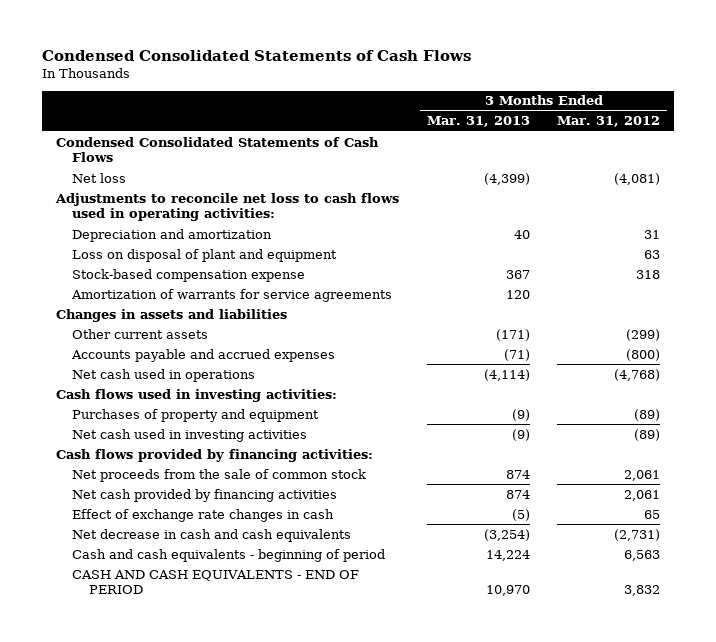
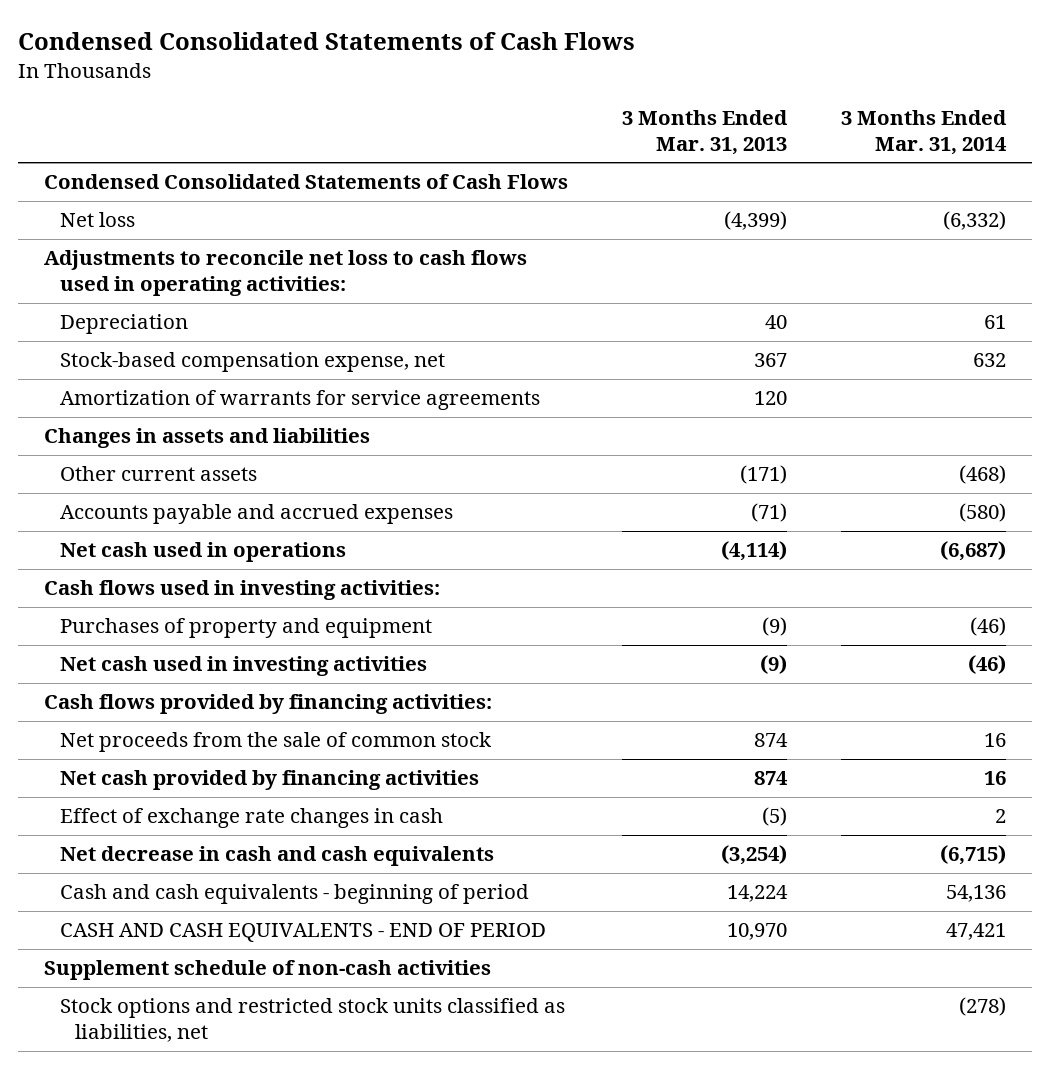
[557,116,661,128] Mar. 31, 2012 -> none
none -> [840,109,1007,155] 3 Months Ended Mar. 31, 2014
[72,248,338,262] Loss on disposal of plant and equipment -> none
[72,228,273,242] Depreciation and amortization -> [59,314,188,335] Depreciation
[72,268,306,282] Stock-based compensation expense -> [59,352,445,373] Stock-based compensation expense, net
none -> [44,960,492,981] Supplement schedule of non-cash activities
none -> [59,998,565,1043] Stock options and restricted stock units classified as liabilities, net

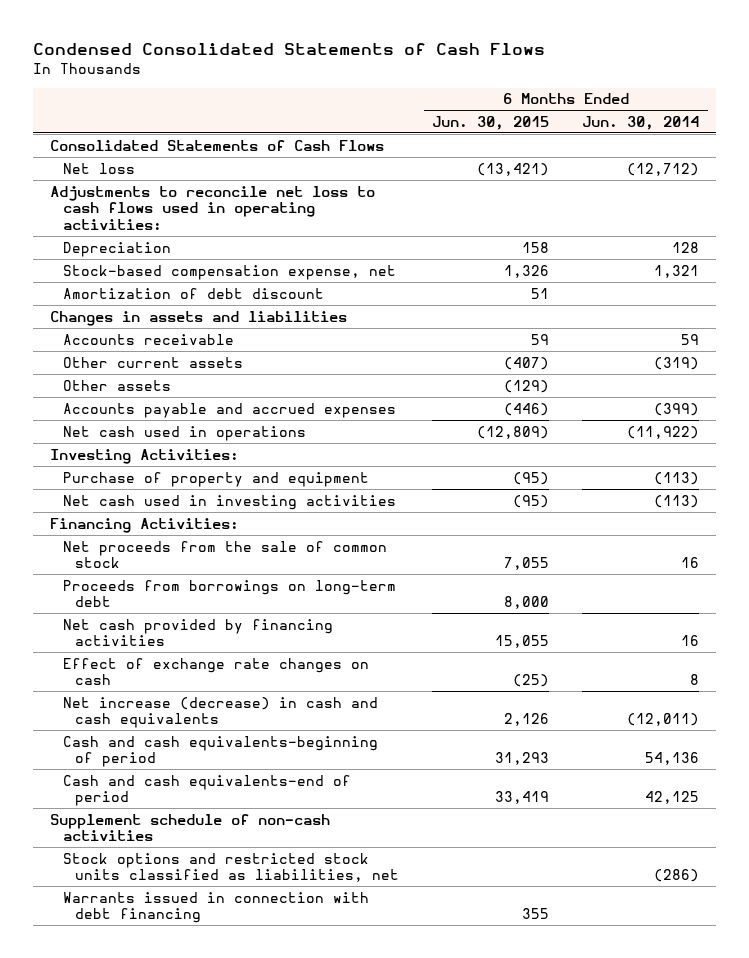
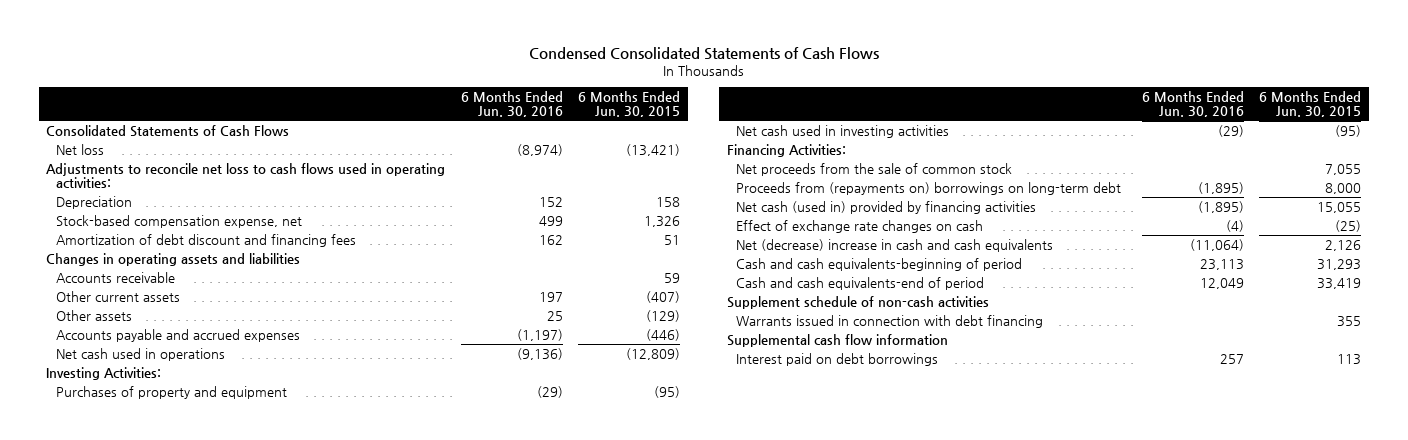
[582,115,700,130] Jun. 30, 2014 -> none
none -> [460,90,563,118] 6 Months Ended Jun. 30, 2016
[62,287,324,299] Amortization of debt discount -> [55,233,356,247] Amortization of debt discount and financing fees
[49,310,347,326] Changes in assets and liabilities -> [46,252,301,266] Changes in operating assets and liabilities
[62,471,369,487] Purchase of property and equipment -> [55,385,287,399] Purchases of property and equipment
[62,579,396,608] Proceeds from borrowings on long-term debt -> [736,181,1122,195] Proceeds from (repayments on) borrowings on long-term debt
[62,618,333,647] Net cash provided by financing activities -> [736,200,1037,214] Net cash (used in) provided by financing activities
[62,696,378,729] Net increase (decrease) in cash and cash equivalents -> [736,238,1054,252] Net (decrease) increase in cash and cash equivalents
[62,852,400,883] Stock options and restricted stock units classified as liabilities, net -> none
none -> [727,333,949,347] Supplemental cash flow information
none -> [736,352,939,366] Interest paid on debt borrowings

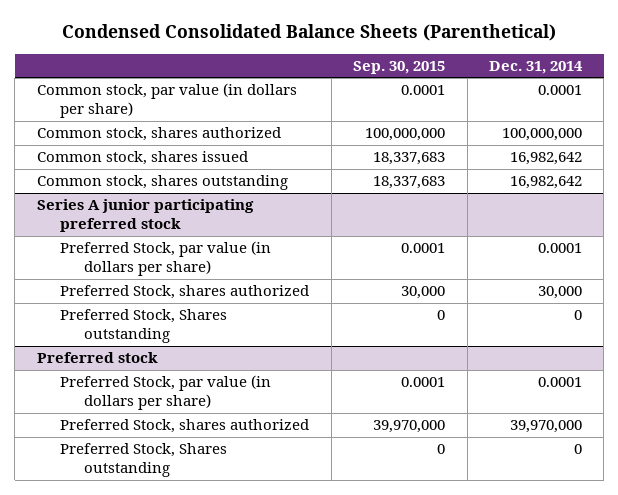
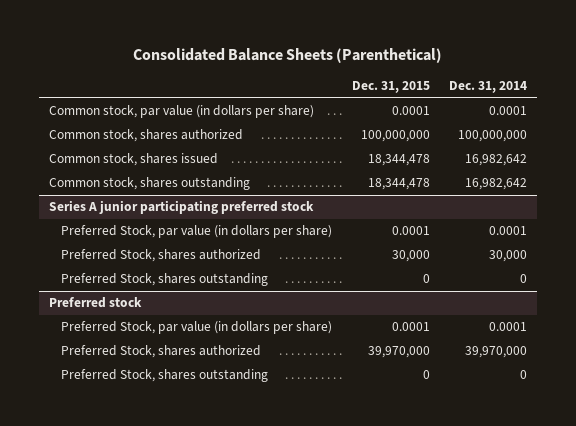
[62,24,557,42] Condensed Consolidated Balance Sheets (Parenthetical) -> [133,48,443,64] Consolidated Balance Sheets (Parenthetical)
[353,60,446,74] Sep. 30, 2015 -> none
none -> [351,81,430,94] Dec. 31, 2015
[60,309,228,344] Preferred Stock, Shares outstanding -> [60,273,268,287] Preferred Stock, shares outstanding
[60,443,228,478] Preferred Stock, Shares outstanding -> [60,369,268,383] Preferred Stock, shares outstanding

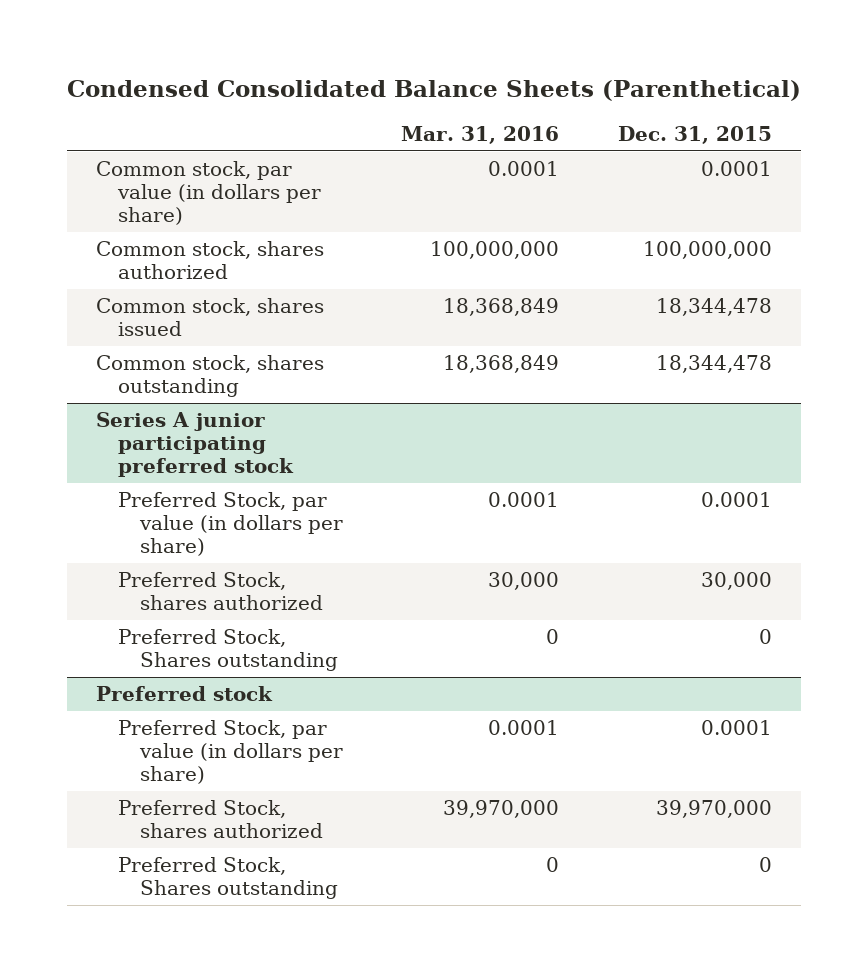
[133,48,443,64] Consolidated Balance Sheets (Parenthetical) -> [66,80,801,102] Condensed Consolidated Balance Sheets (Parenthetical)
[449,81,528,94] Dec. 31, 2014 -> none
none -> [401,126,560,145] Mar. 31, 2016
[60,273,268,287] Preferred Stock, shares outstanding -> [117,629,338,672] Preferred Stock, Shares outstanding
[60,369,268,383] Preferred Stock, shares outstanding -> [117,857,338,900] Preferred Stock, Shares outstanding

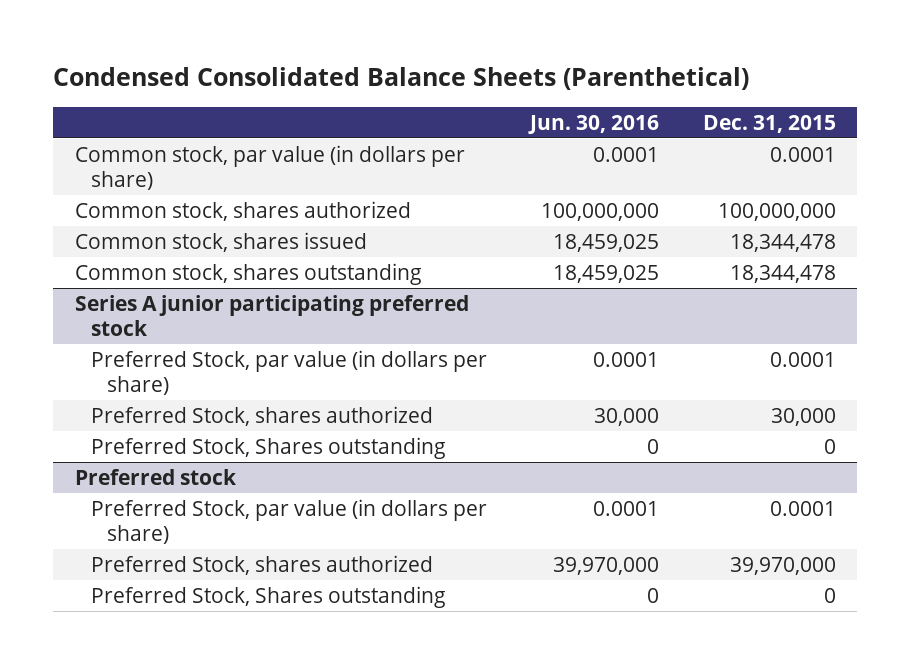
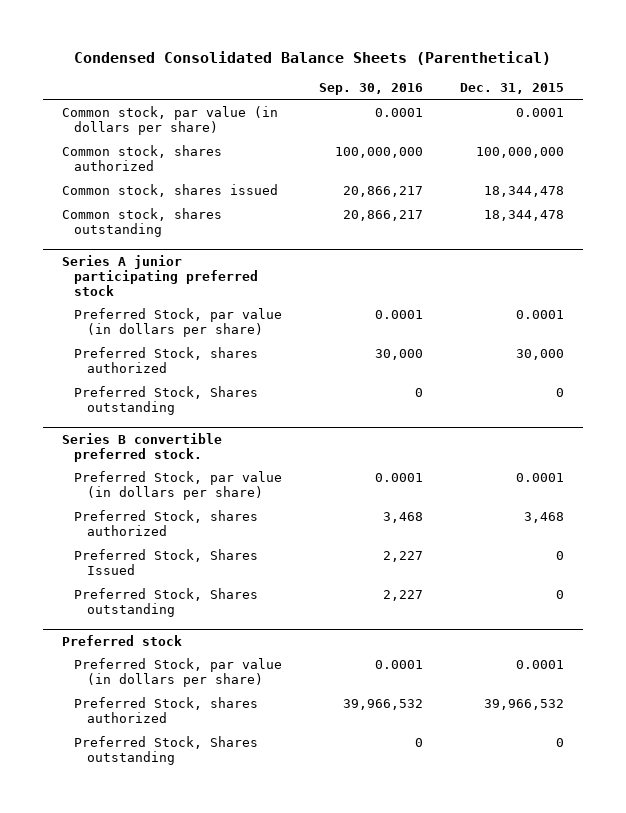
[528,114,660,134] Jun. 30, 2016 -> none
none -> [319,83,424,96] Sep. 30, 2016
none -> [61,432,222,463] Series B convertible preferred stock.
none -> [74,471,283,501] Preferred Stock, par value (in dollars per share)
none -> [74,510,259,537] Preferred Stock, shares authorized
none -> [74,549,259,576] Preferred Stock, Shares Issued
none -> [74,588,259,618] Preferred Stock, Shares outstanding
[729,556,836,575] 39,970,000 -> [484,699,565,711] 39,966,532

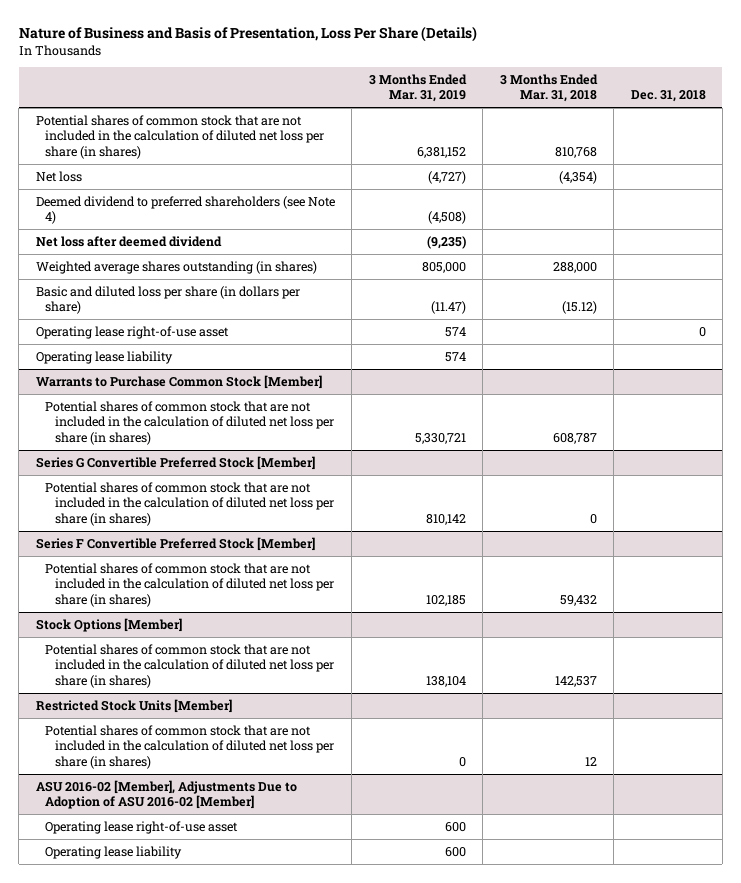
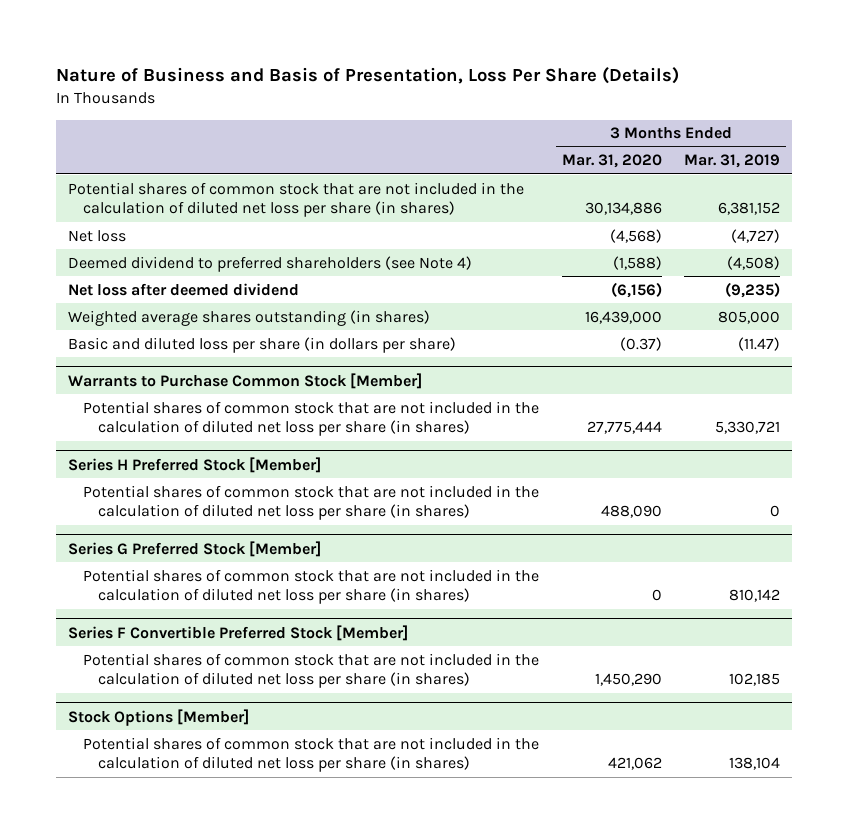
[499,73,598,103] 3 Months Ended Mar. 31, 2018 -> none
[630,90,706,103] Dec. 31, 2018 -> none
none -> [561,154,662,169] Mar. 31, 2020
[35,325,229,339] Operating lease right-of-use asset -> none
[35,350,173,364] Operating lease liability -> none
none -> [67,456,321,473] Series H Preferred Stock [Member]
none -> [82,484,539,521] Potential shares of common stock that are not included in the calculation of diluted net loss per share (in shares)
[35,455,315,470] Series G Convertible Preferred Stock [Member] -> [67,540,321,557] Series G Preferred Stock [Member]
[35,698,232,713] Restricted Stock Units [Member] -> none
[45,724,335,769] Potential shares of common stock that are not included in the calculation of diluted net loss per share (in shares) -> none
[35,779,297,810] ASU 2016-02 [Member], Adjustments Due to Adoption of ASU 2016-02 [Member] -> none
[45,820,239,834] Operating lease right-of-use asset -> none
[45,845,183,859] Operating lease liability -> none

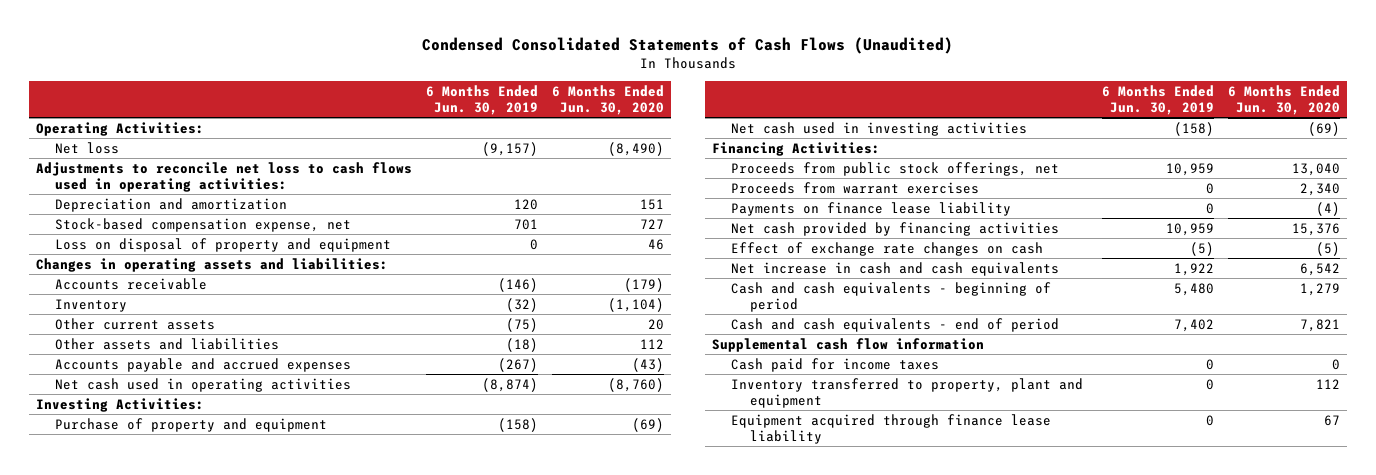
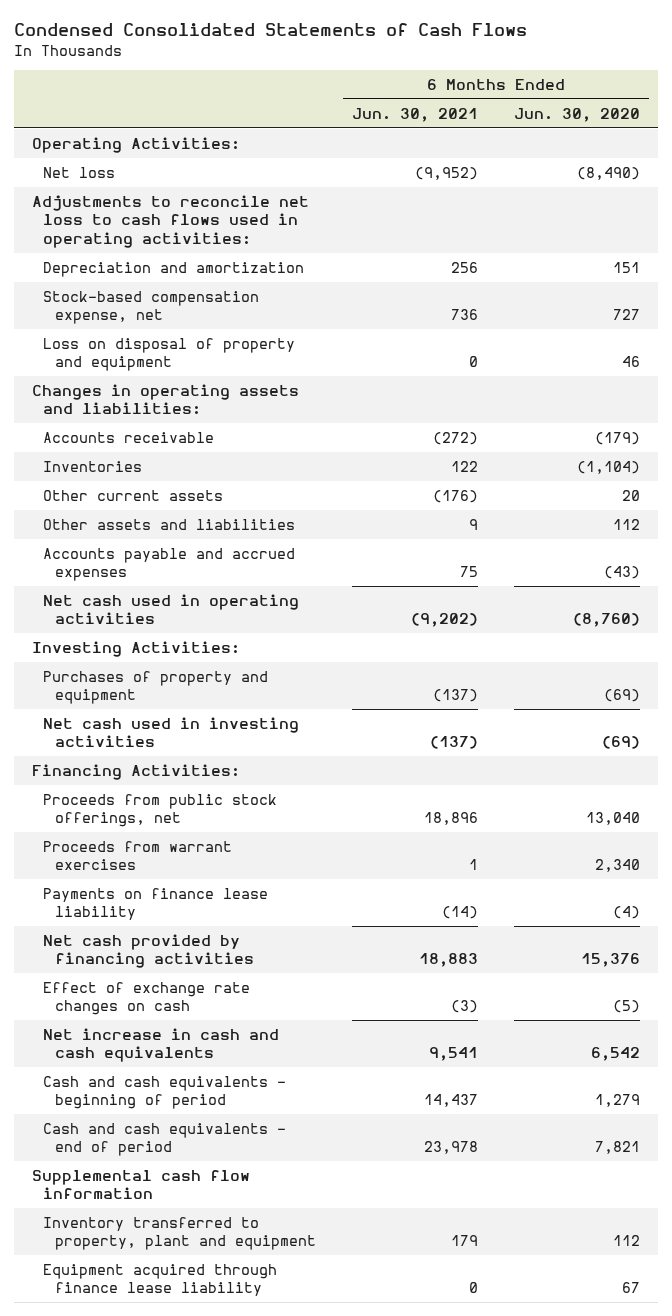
[421,36,953,54] Condensed Consolidated Statements of Cash Flows (Unaudited) -> [14,23,528,37] Condensed Consolidated Statements of Cash Flows
[425,85,538,116] 6 Months Ended Jun. 30, 2019 -> none
none -> [351,107,478,122] Jun. 30, 2021
[54,298,127,312] Inventory -> [43,460,143,472] Inventories
[54,417,327,432] Purchase of property and equipment -> [43,670,269,705] Purchases of property and equipment
[731,357,940,372] Cash paid for income taxes -> none

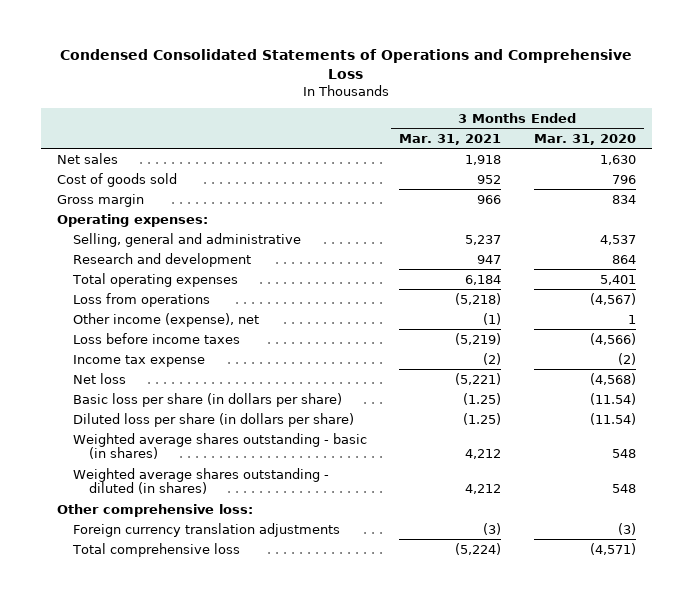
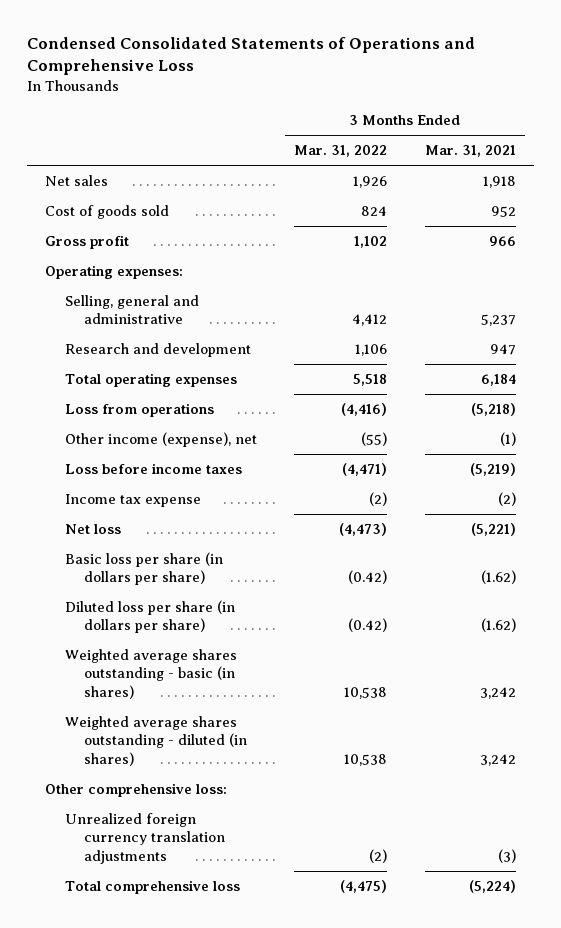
[533,133,636,145] Mar. 31, 2020 -> none
none -> [294,145,388,158] Mar. 31, 2022
[56,193,144,207] Gross margin -> [45,234,130,249] Gross profit
[463,392,502,405] (1.25) -> [480,570,516,585] (1.62)
[463,412,502,425] (1.25) -> [480,618,516,633] (1.62)
[465,449,502,460] 4,212 -> [479,686,516,699] 3,242
[465,484,502,495] 4,212 -> [479,753,516,766] 3,242
[72,522,340,537] Foreign currency translation adjustments -> [64,812,226,864] Unrealized foreign currency translation adjustments

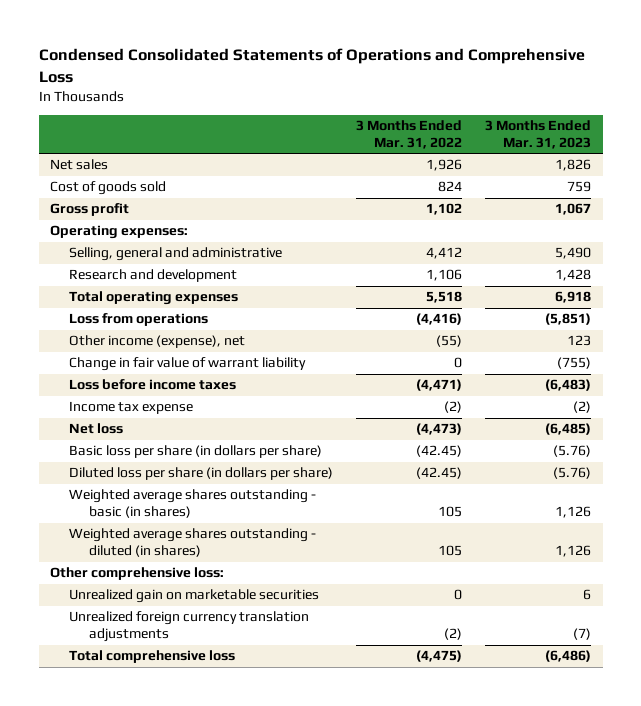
[424,145,516,158] Mar. 31, 2021 -> none
none -> [485,120,592,150] 3 Months Ended Mar. 31, 2023
none -> [69,357,307,372] Change in fair value of warrant liability
[348,570,388,585] (0.42) -> [416,445,463,458] (42.45)
[348,618,388,633] (0.42) -> [416,467,463,480] (42.45)
[344,686,388,699] 10,538 -> [438,506,463,518] 105
[344,753,388,766] 10,538 -> [438,545,463,557] 105
none -> [69,589,320,604] Unrealized gain on marketable securities

